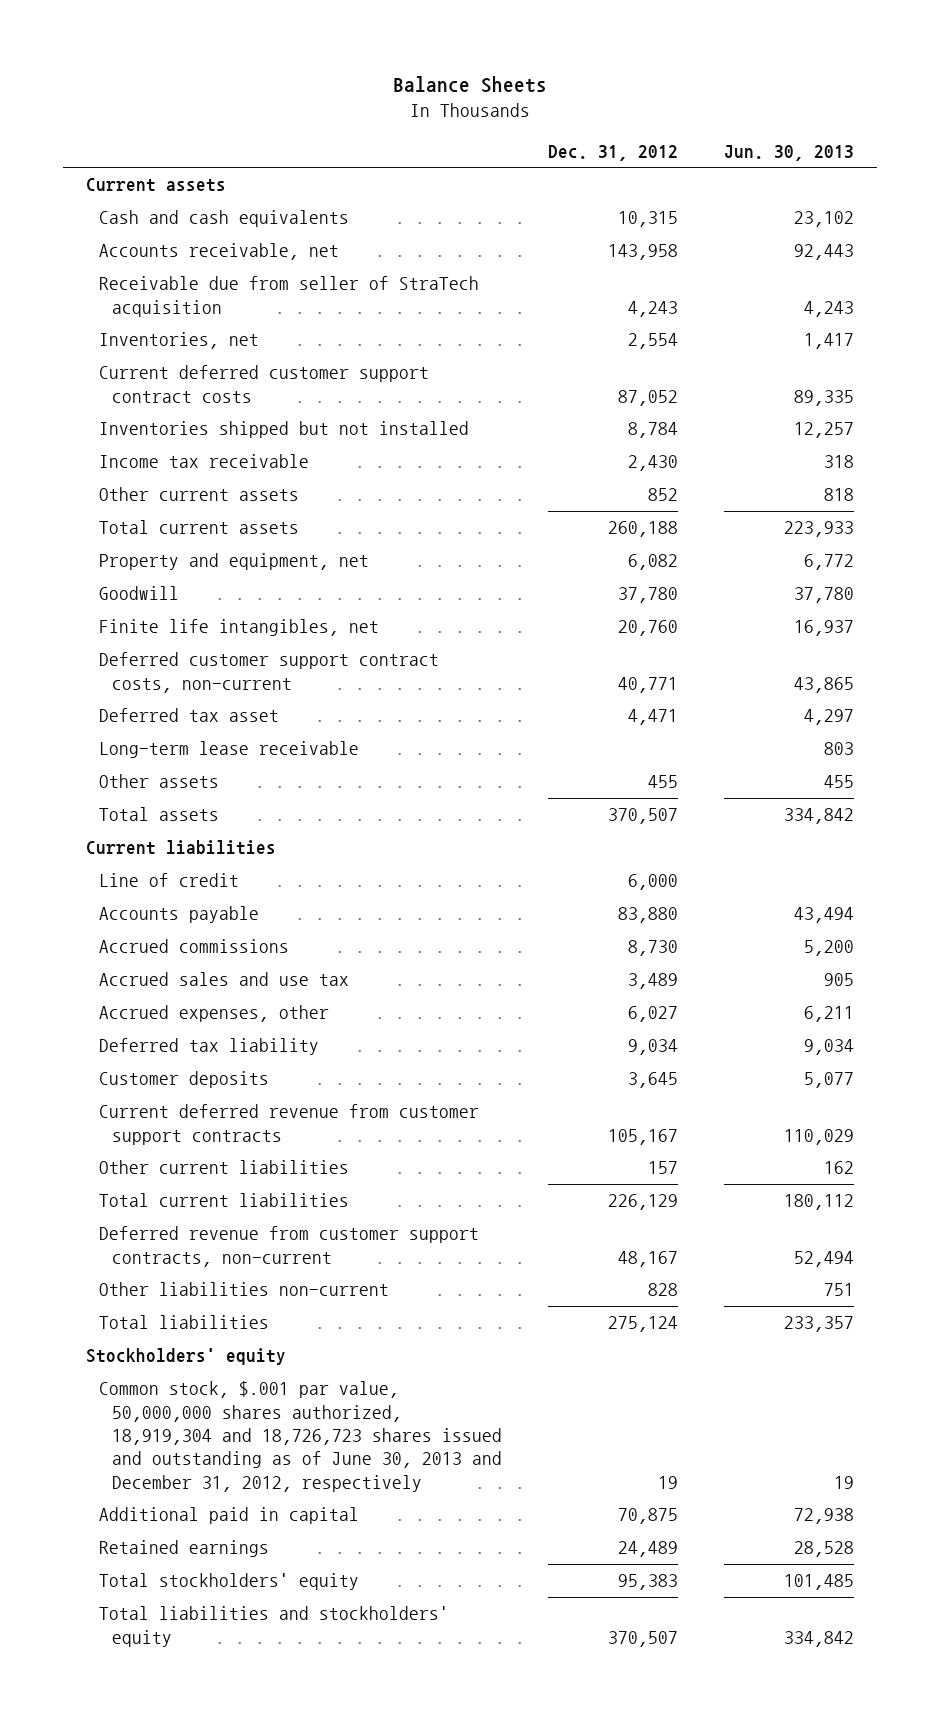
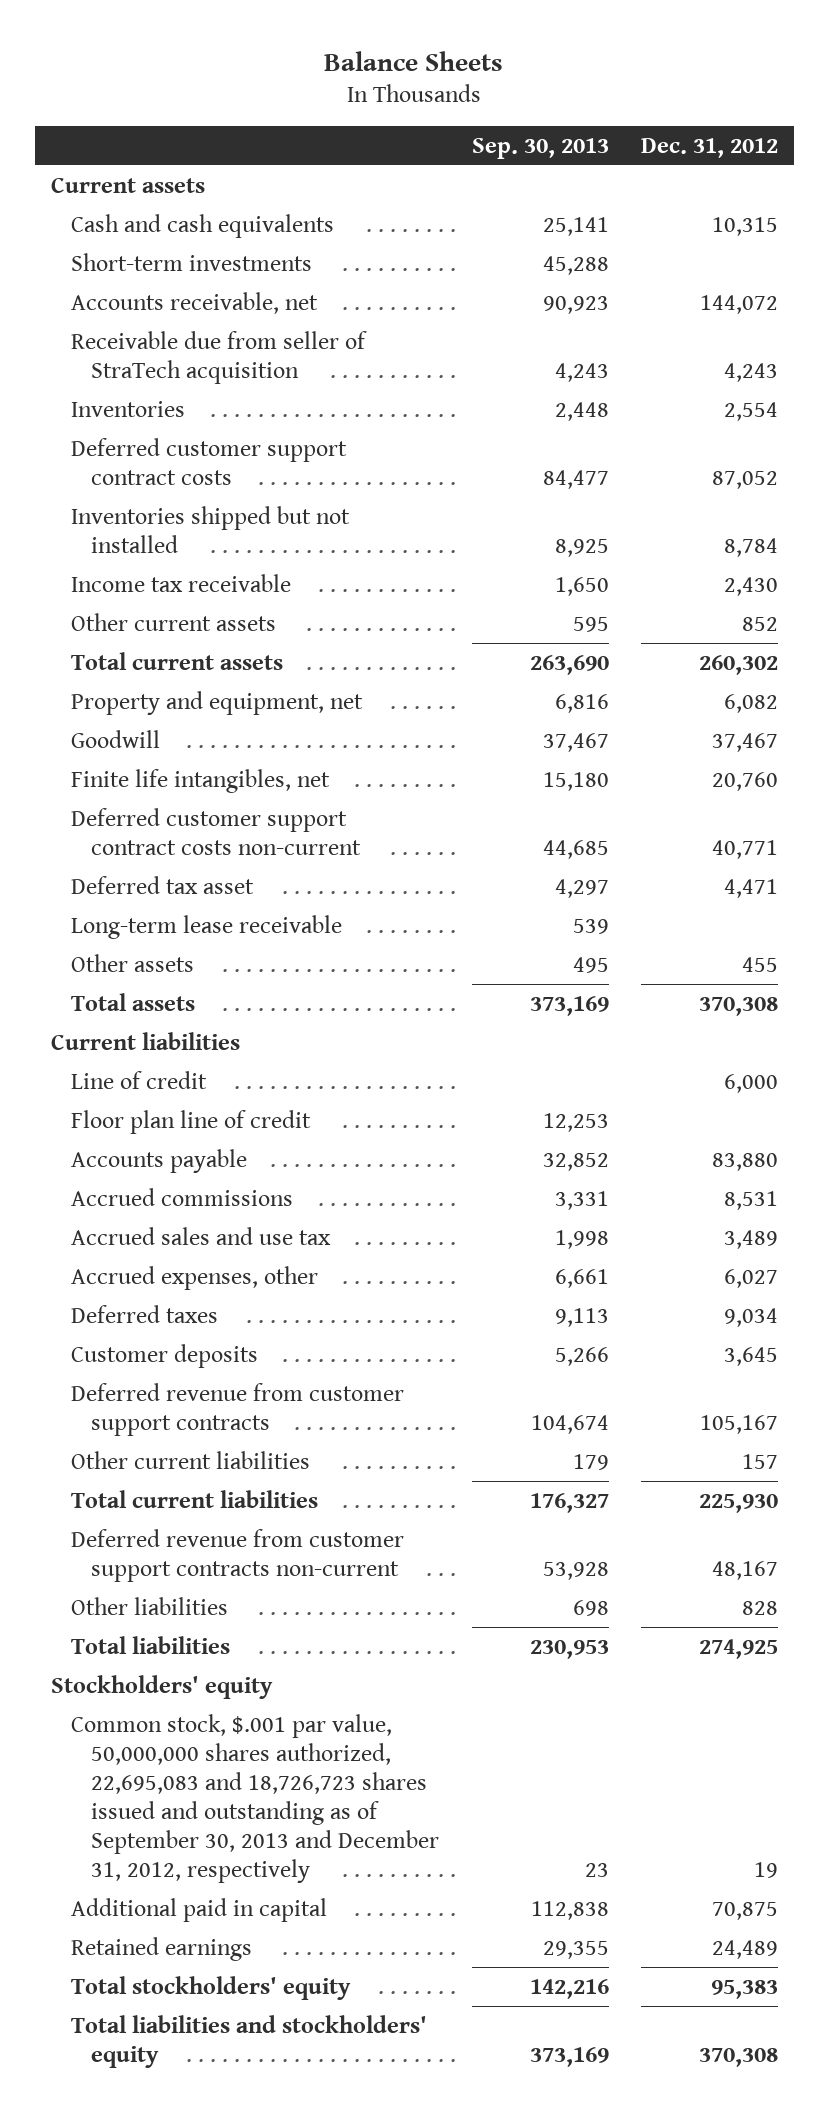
[723,144,854,161] Jun. 30, 2013 -> none
none -> [471,137,609,159] Sep. 30, 2013
none -> [71,252,313,271] Short-term investments
[607,244,678,261] 143,958 -> [699,294,778,314] 144,072
[98,332,259,350] Inventories, net -> [71,400,186,417] Inventories
[98,365,429,403] Current deferred customer support contract costs -> [71,437,348,485] Deferred customer support contract costs
[607,521,678,538] 260,188 -> [698,654,778,675] 260,302
[617,587,678,604] 37,780 -> [711,732,778,752] 37,467
[98,652,439,693] Deferred customer support contract costs, non-current -> [71,807,362,855] Deferred customer support contract costs non-current
[607,808,678,825] 370,507 -> [698,996,778,1016] 370,308
none -> [71,1109,312,1134] Floor plan line of credit
[627,940,678,957] 8,730 -> [723,1190,778,1210] 8,531
[98,1038,319,1056] Deferred tax liability -> [71,1304,219,1323] Deferred taxes
[98,1104,479,1145] Current deferred revenue from customer support contracts -> [71,1382,405,1436] Deferred revenue from customer support contracts
[607,1194,678,1211] 226,129 -> [698,1493,778,1513] 225,930
[98,1226,479,1267] Deferred revenue from customer support contracts, non-current -> [71,1528,405,1582] Deferred revenue from customer support contracts non-current
[98,1282,389,1297] Other liabilities non-current -> [71,1596,229,1615] Other liabilities
[607,1316,678,1333] 275,124 -> [698,1638,778,1659] 274,925
[98,1381,503,1492] Common stock, $.001 par value, 50,000,000 shares authorized, 18,919,304 and 18,726,723 shares issued and outstanding as of June 30, 2013 and December 31, 2012, respectively -> [71,1713,440,1884] Common stock, $.001 par value, 50,000,000 shares authorized, 22,695,083 and 18,726,723 shares issued and outstanding as of September 30, 2013 and December 31, 2012, respectively
[607,1630,678,1647] 370,507 -> [698,2047,778,2067] 370,308

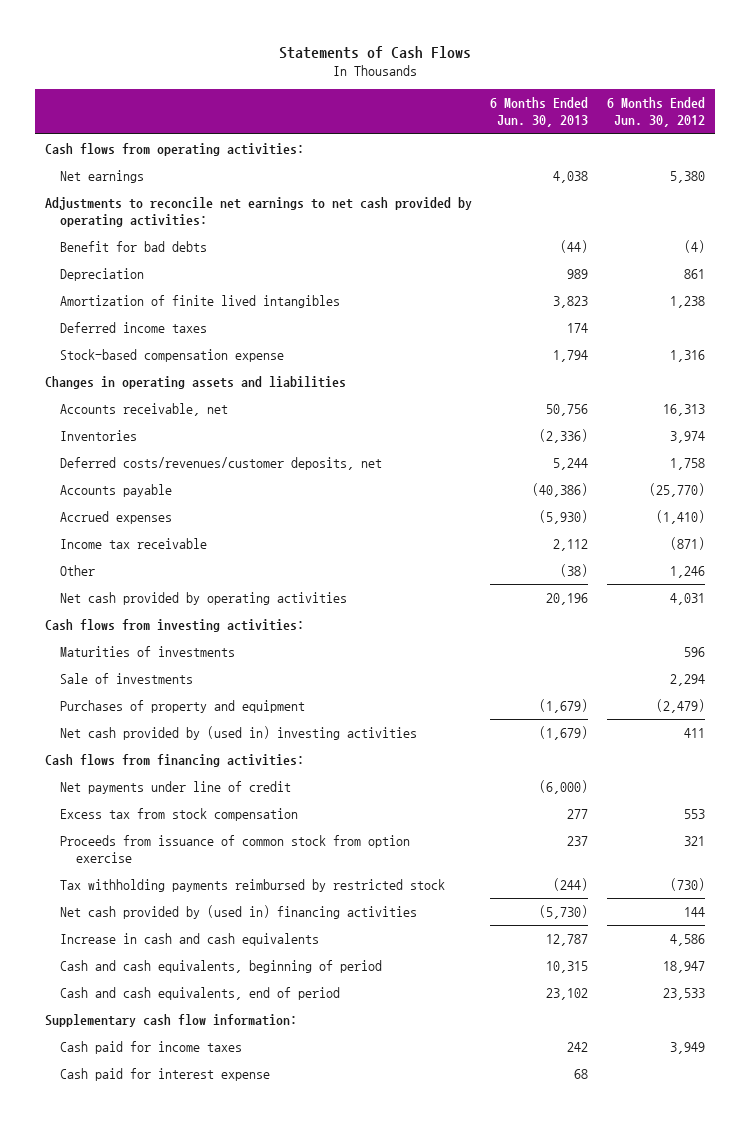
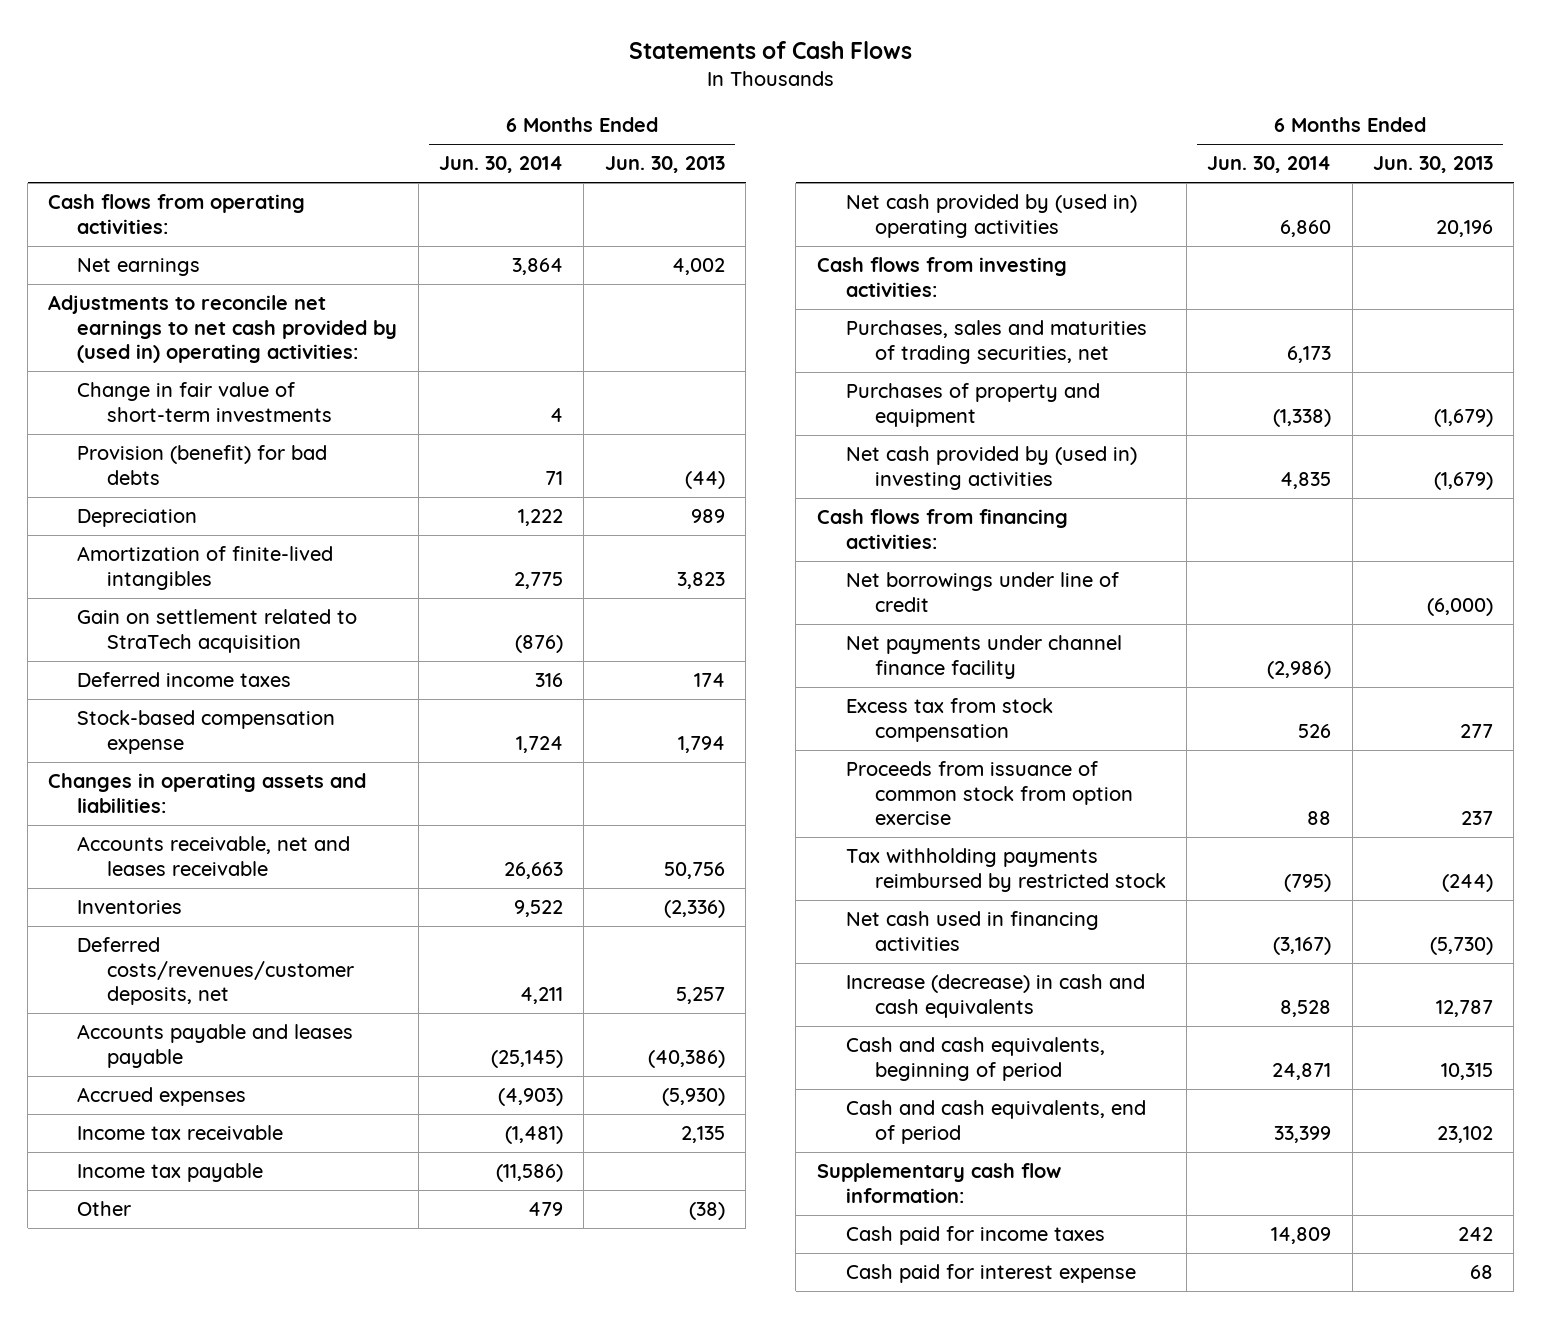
[607,97,706,128] 6 Months Ended Jun. 30, 2012 -> none
none -> [439,156,564,174] Jun. 30, 2014
[553,171,589,184] 4,038 -> [671,258,725,276] 4,002
[44,197,472,227] Adjustments to reconcile net earnings to net cash provided by operating activities: -> [48,295,398,364] Adjustments to reconcile net earnings to net cash provided by (used in) operating activities:
none -> [77,382,332,422] Change in fair value of short-term investments
[60,241,208,253] Benefit for bad debts -> [77,445,328,485] Provision (benefit) for bad debts
[60,295,341,309] Amortization of finite lived intangibles -> [77,546,334,590] Amortization of finite-lived intangibles
none -> [77,609,358,653] Gain on settlement related to StraTech acquisition
[44,376,346,390] Changes in operating assets and liabilities -> [48,773,367,813] Changes in operating assets and liabilities:
[60,403,229,417] Accounts receivable, net -> [77,836,351,876] Accounts receivable, net and leases receivable
[553,458,589,471] 5,244 -> [675,987,725,1005] 5,257
[60,484,173,498] Accounts payable -> [77,1024,354,1068] Accounts payable and leases payable
[553,539,589,552] 2,112 -> [680,1126,725,1144] 2,135
none -> [77,1163,264,1183] Income tax payable
[60,592,348,606] Net cash provided by operating activities -> [845,194,1137,238] Net cash provided by (used in) operating activities
[60,646,236,658] Maturities of investments -> none
[60,673,194,685] Sale of investments -> none
none -> [845,320,1147,364] Purchases, sales and maturities of trading securities, net
[60,781,292,795] Net payments under line of credit -> [845,572,1119,612] Net borrowings under line of credit
none -> [845,635,1122,679] Net payments under channel finance facility
[60,905,418,920] Net cash provided by (used in) financing activities -> [845,911,1099,951] Net cash used in financing activities
[60,933,320,947] Increase in cash and cash equivalents -> [845,974,1145,1018] Increase (decrease) in cash and cash equivalents

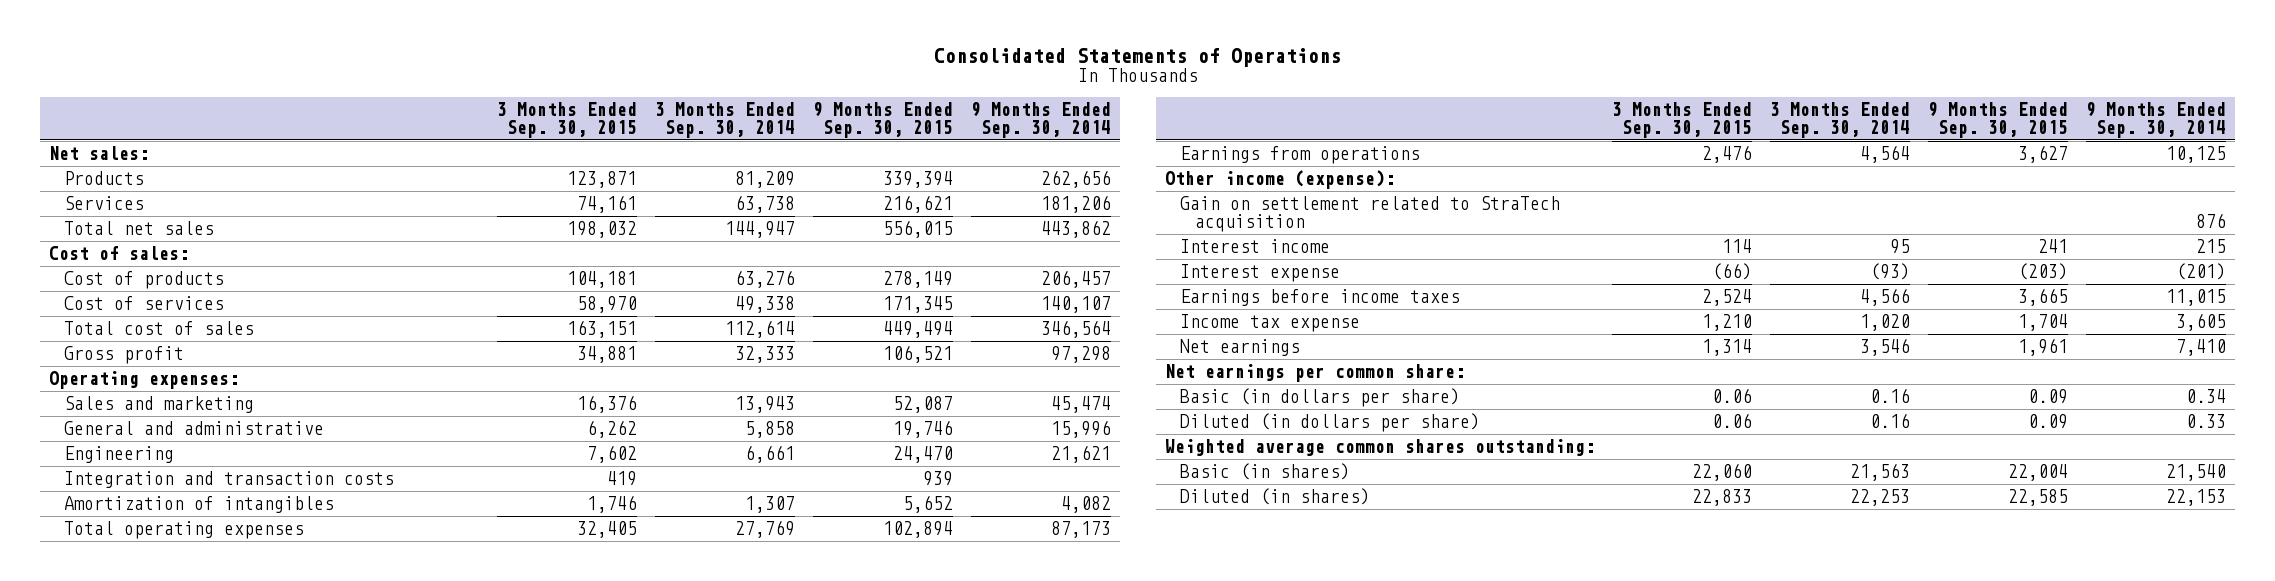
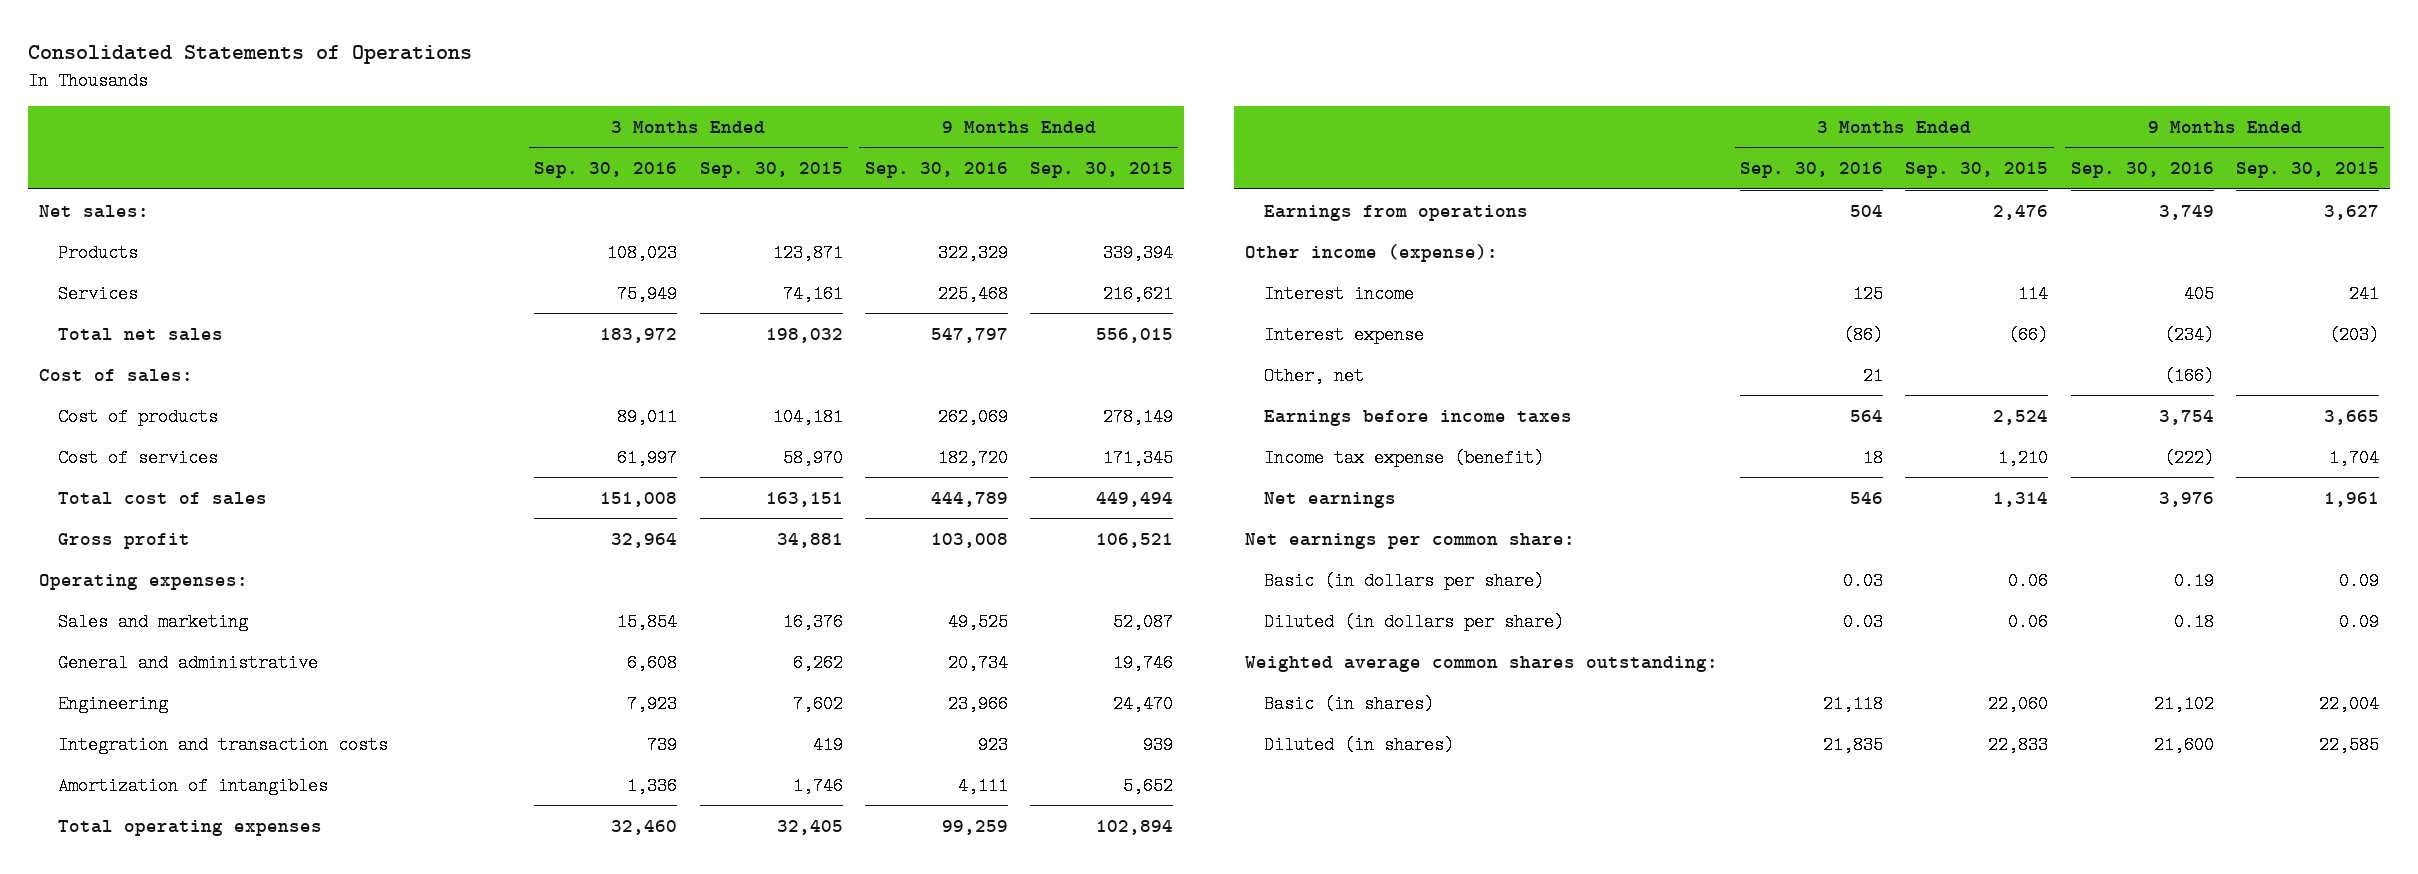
[655,101,796,138] 3 Months Ended Sep. 30, 2014 -> none
[970,101,1111,138] 9 Months Ended Sep. 30, 2014 -> none
none -> [534,162,678,179] Sep. 30, 2016
none -> [864,162,1008,179] Sep. 30, 2016
[1179,196,1560,233] Gain on settlement related to StraTech acquisition -> none
none -> [1263,366,1364,385] Other, net
[1179,314,1360,333] Income tax expense -> [1263,448,1544,467] Income tax expense (benefit)

